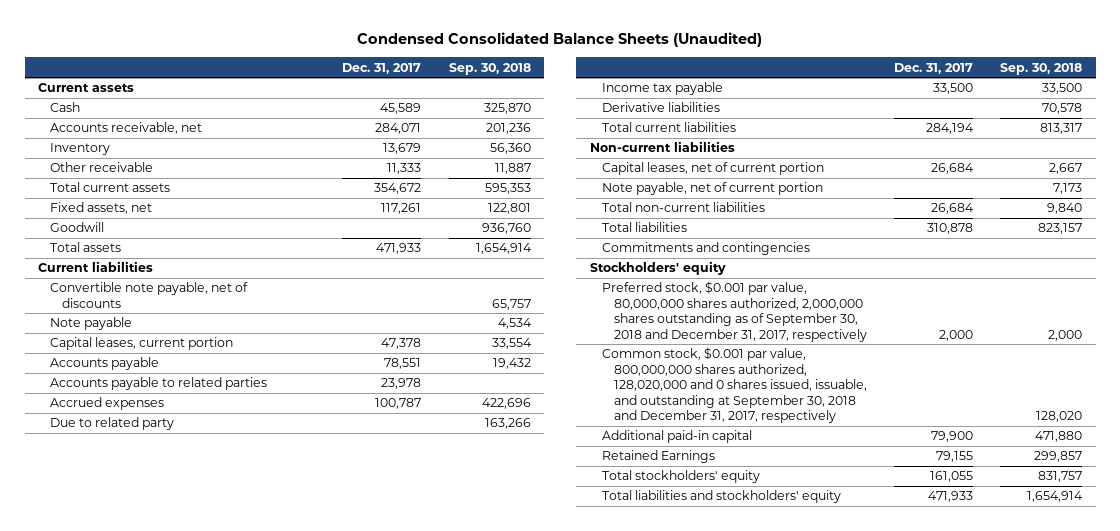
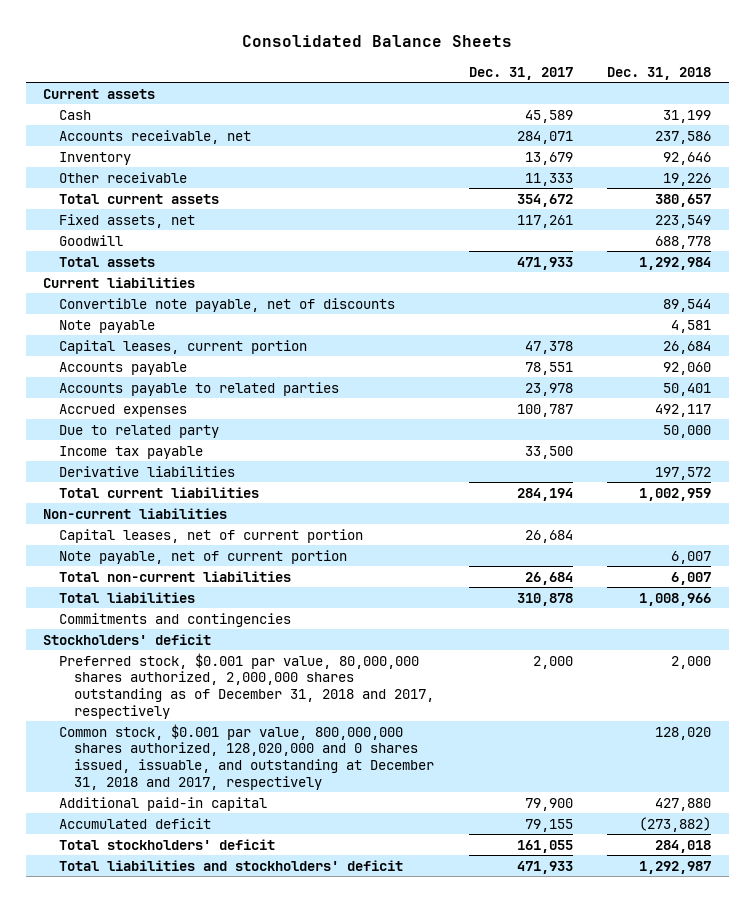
[357,32,763,48] Condensed Consolidated Balance Sheets (Unaudited) -> [242,35,513,48] Consolidated Balance Sheets
[448,62,531,75] Sep. 30, 2018 -> none
none -> [607,66,712,80] Dec. 31, 2018
[589,261,726,276] Stockholders' equity -> [43,633,212,645] Stockholders' deficit
[601,281,867,342] Preferred stock, $0.001 par value, 80,000,000 shares authorized, 2,000,000 shares outstanding as of September 30, 2018 and December 31, 2017, respectively -> [58,652,435,719] Preferred stock, $0.001 par value, 80,000,000 shares authorized, 2,000,000 shares outstanding as of December 31, 2018 and 2017, respectively
[601,347,867,424] Common stock, $0.001 par value, 800,000,000 shares authorized, 128,020,000 and 0 shares issued, issuable, and outstanding at September 30, 2018 and December 31, 2017, respectively -> [58,723,435,790] Common stock, $0.001 par value, 800,000,000 shares authorized, 128,020,000 and 0 shares issued, issuable, and outstanding at December 31, 2018 and 2017, respectively
[601,450,715,464] Retained Earnings -> [58,817,211,829] Accumulated deficit
[601,470,760,484] Total stockholders' equity -> [58,838,275,850] Total stockholders' deficit
[601,490,841,504] Total liabilities and stockholders' equity -> [58,859,403,871] Total liabilities and stockholders' deficit

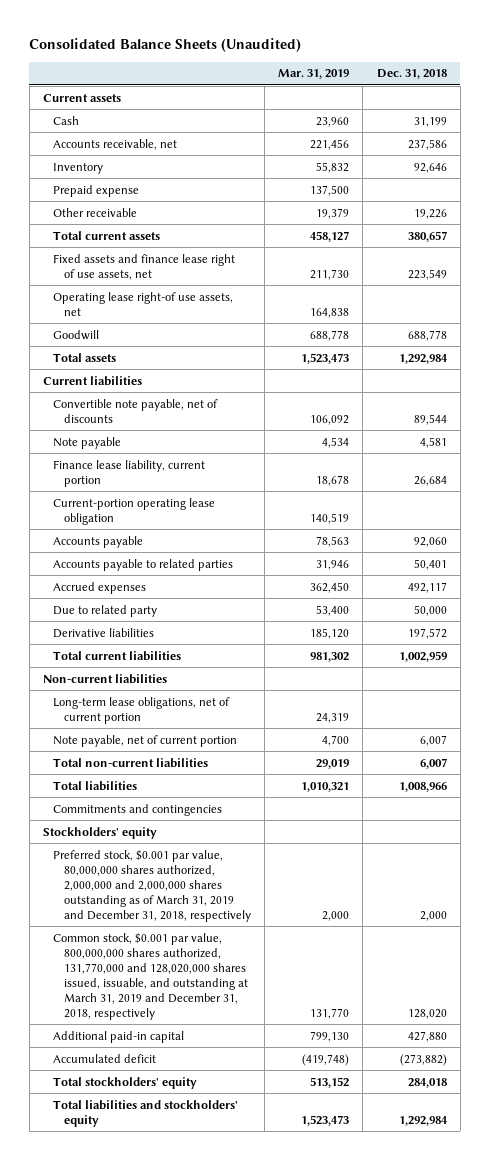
[242,35,513,48] Consolidated Balance Sheets -> [29,37,302,52] Consolidated Balance Sheets (Unaudited)
[468,66,573,80] Dec. 31, 2017 -> none
none -> [278,69,350,80] Mar. 31, 2019
none -> [53,184,140,197] Prepaid expense
[58,213,195,228] Fixed assets, net -> [53,253,236,280] Fixed assets and finance lease right of use assets, net
none -> [53,291,234,316] Operating lease right-of use assets, net
[58,339,307,354] Capital leases, current portion -> [53,459,206,487] Finance lease liability, current portion
none -> [53,497,216,525] Current-portion operating lease obligation
[58,445,203,459] Income tax payable -> none
[58,528,363,543] Capital leases, net of current portion -> none
none -> [53,696,231,724] Long-term lease obligations, net of current portion
[43,633,212,645] Stockholders' deficit -> [42,826,157,839] Stockholders' equity
[58,652,435,719] Preferred stock, $0.001 par value, 80,000,000 shares authorized, 2,000,000 shares outstanding as of December 31, 2018 and 2017, respectively -> [53,849,251,922] Preferred stock, $0.001 par value, 80,000,000 shares authorized, 2,000,000 and 2,000,000 shares outstanding as of March 31, 2019 and December 31, 2018, respectively
[58,723,435,790] Common stock, $0.001 par value, 800,000,000 shares authorized, 128,020,000 and 0 shares issued, issuable, and outstanding at December 31, 2018 and 2017, respectively -> [53,932,248,1020] Common stock, $0.001 par value, 800,000,000 shares authorized, 131,770,000 and 128,020,000 shares issued, issuable, and outstanding at March 31, 2019 and December 31, 2018, respectively
[58,838,275,850] Total stockholders' deficit -> [53,1076,198,1089] Total stockholders' equity
[58,859,403,871] Total liabilities and stockholders' deficit -> [53,1099,239,1127] Total liabilities and stockholders' equity
[639,860,712,874] 1,292,987 -> [398,1115,448,1126] 1,292,984

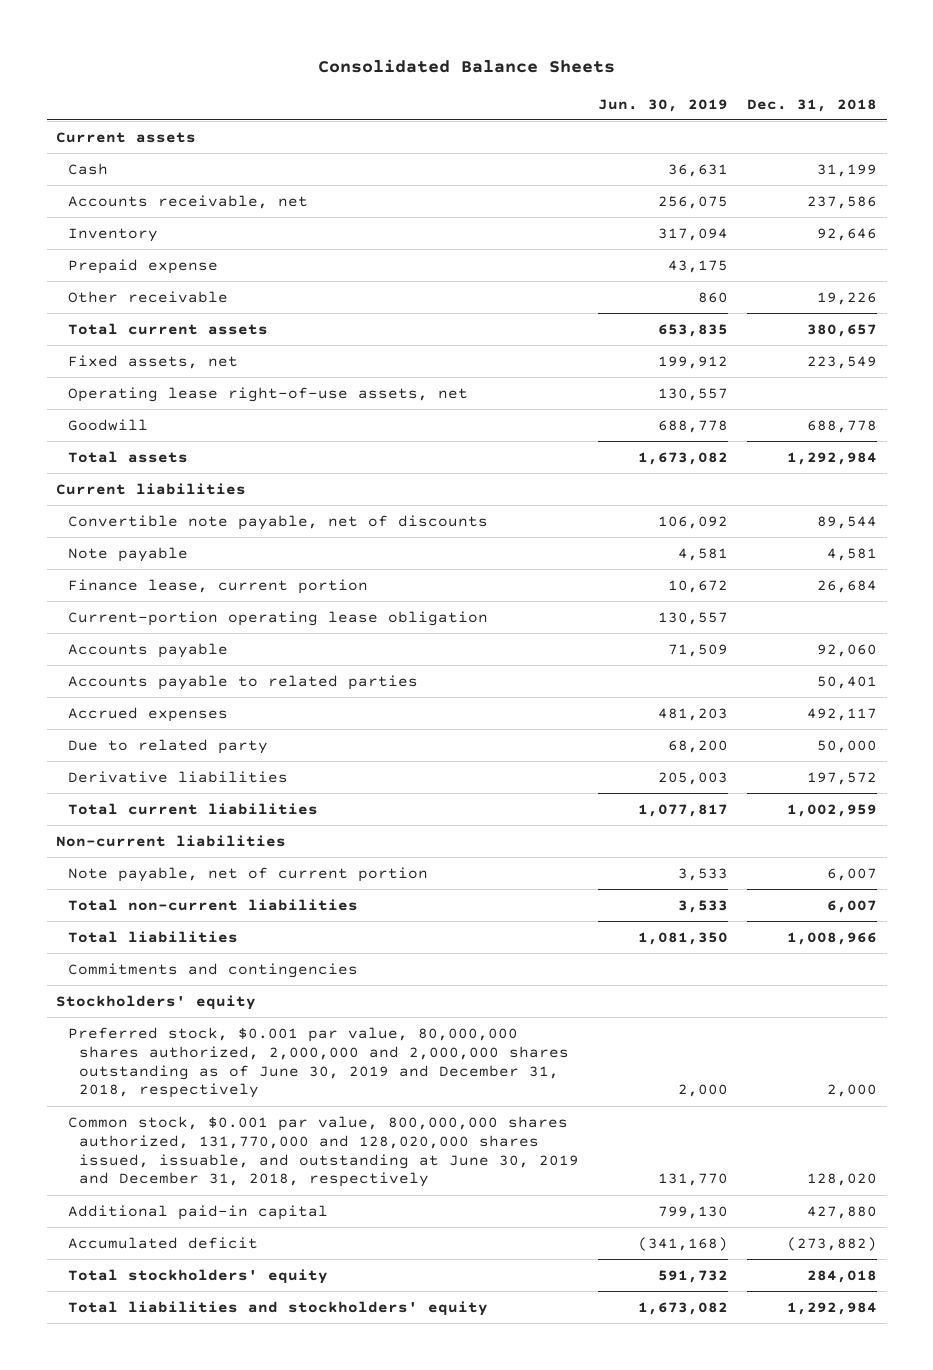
[29,37,302,52] Consolidated Balance Sheets (Unaudited) -> [317,58,615,73] Consolidated Balance Sheets
[278,69,350,80] Mar. 31, 2019 -> none
none -> [598,98,729,112] Jun. 30, 2019
[53,253,236,280] Fixed assets and finance lease right of use assets, net -> [67,354,238,369] Fixed assets, net
[53,291,234,316] Operating lease right-of use assets, net -> [67,386,468,402] Operating lease right-of-use assets, net
[53,459,206,487] Finance lease liability, current portion -> [67,578,368,594] Finance lease, current portion
[53,696,231,724] Long-term lease obligations, net of current portion -> none
[53,849,251,922] Preferred stock, $0.001 par value, 80,000,000 shares authorized, 2,000,000 and 2,000,000 shares outstanding as of March 31, 2019 and December 31, 2018, respectively -> [67,1026,569,1099] Preferred stock, $0.001 par value, 80,000,000 shares authorized, 2,000,000 and 2,000,000 shares outstanding as of June 30, 2019 and December 31, 2018, respectively
[53,932,248,1020] Common stock, $0.001 par value, 800,000,000 shares authorized, 131,770,000 and 128,020,000 shares issued, issuable, and outstanding at March 31, 2019 and December 31, 2018, respectively -> [67,1115,579,1188] Common stock, $0.001 par value, 800,000,000 shares authorized, 131,770,000 and 128,020,000 shares issued, issuable, and outstanding at June 30, 2019 and December 31, 2018, respectively

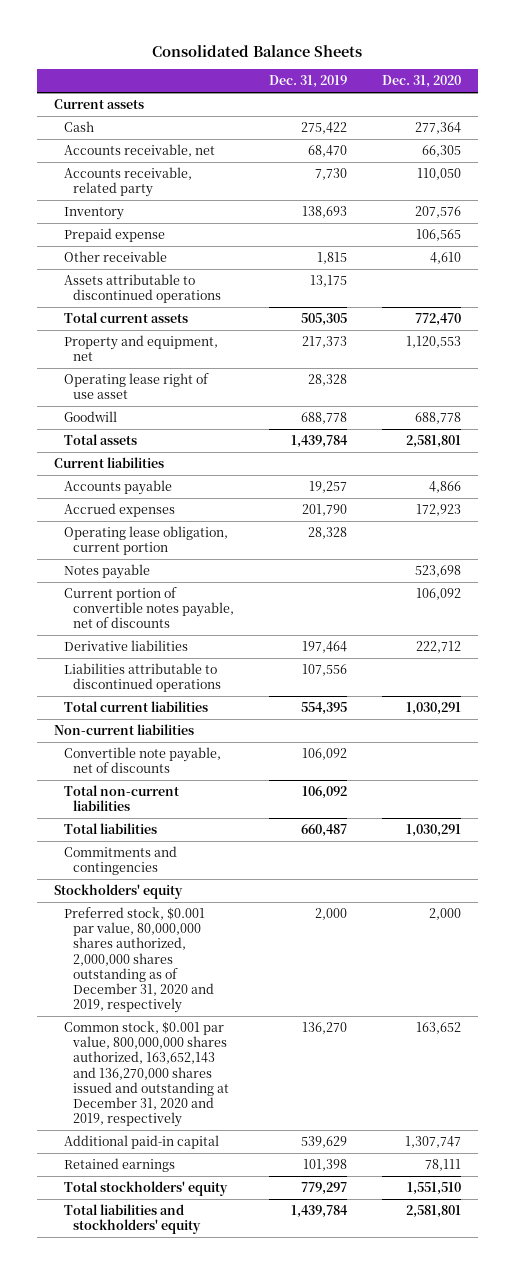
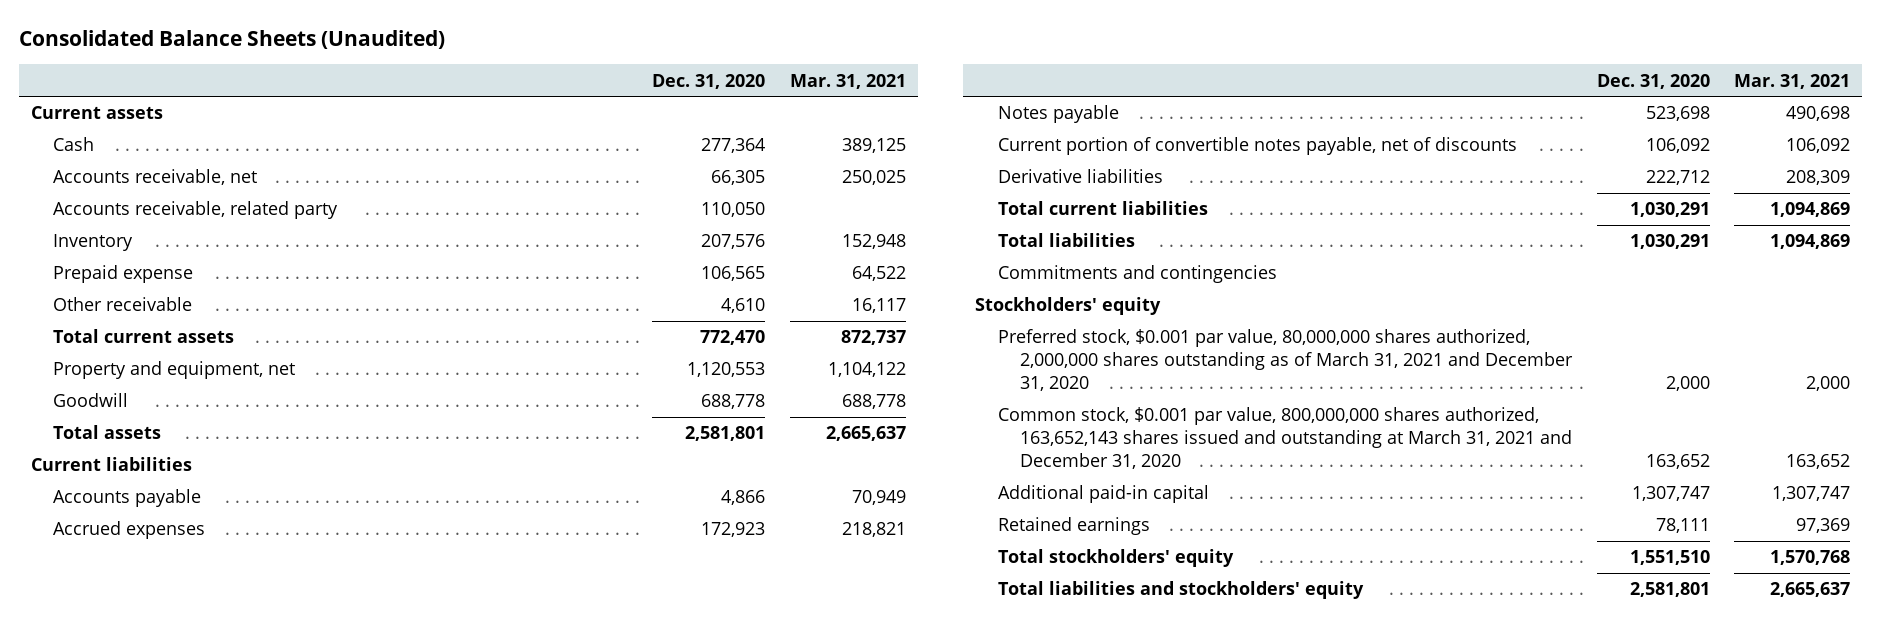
[152,44,363,57] Consolidated Balance Sheets -> [18,30,445,50] Consolidated Balance Sheets (Unaudited)
[269,75,348,89] Dec. 31, 2019 -> none
none -> [789,73,906,89] Mar. 31, 2021
[63,274,222,304] Assets attributable to discontinued operations -> none
[63,373,209,400] Operating lease right of use asset -> none
[63,526,228,556] Operating lease obligation, current portion -> none
[63,663,222,693] Liabilities attributable to discontinued operations -> none
[54,724,195,736] Non-current liabilities -> none
[63,747,221,774] Convertible note payable, net of discounts -> none
[63,785,179,812] Total non-current liabilities -> none
[63,907,215,1014] Preferred stock, $0.001 par value, 80,000,000 shares authorized, 2,000,000 shares outstanding as of December 31, 2020 and 2019, respectively -> [997,329,1573,391] Preferred stock, $0.001 par value, 80,000,000 shares authorized, 2,000,000 shares outstanding as of March 31, 2021 and December 31, 2020
[63,1021,230,1128] Common stock, $0.001 par value, 800,000,000 shares authorized, 163,652,143 and 136,270,000 shares issued and outstanding at December 31, 2020 and 2019, respectively -> [997,407,1572,469] Common stock, $0.001 par value, 800,000,000 shares authorized, 163,652,143 shares issued and outstanding at March 31, 2021 and December 31, 2020

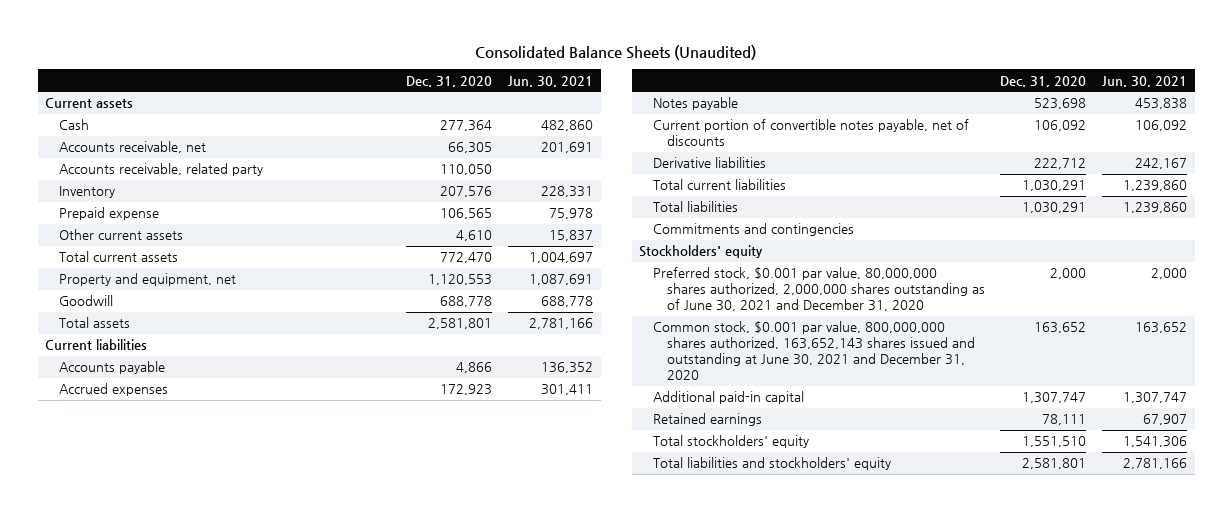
[789,73,906,89] Mar. 31, 2021 -> none
none -> [507,75,593,87] Jun. 30, 2021
[53,297,193,312] Other receivable -> [59,229,184,241] Other current assets
[997,329,1573,391] Preferred stock, $0.001 par value, 80,000,000 shares authorized, 2,000,000 shares outstanding as of March 31, 2021 and December 31, 2020 -> [652,267,985,312] Preferred stock, $0.001 par value, 80,000,000 shares authorized, 2,000,000 shares outstanding as of June 30, 2021 and December 31, 2020
[997,407,1572,469] Common stock, $0.001 par value, 800,000,000 shares authorized, 163,652,143 shares issued and outstanding at March 31, 2021 and December 31, 2020 -> [652,321,975,381] Common stock, $0.001 par value, 800,000,000 shares authorized, 163,652,143 shares issued and outstanding at June 30, 2021 and December 31, 2020

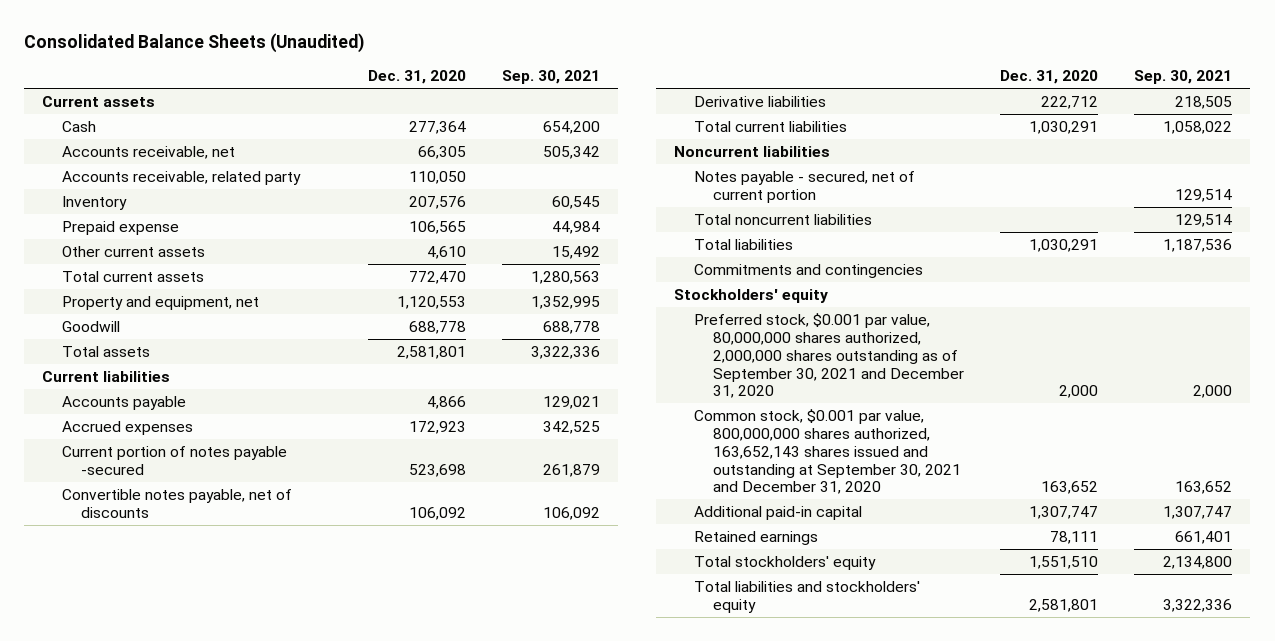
[507,75,593,87] Jun. 30, 2021 -> none
none -> [502,70,601,85] Sep. 30, 2021
[652,97,738,111] Notes payable -> [61,445,287,475] Current portion of notes payable -secured
[652,119,969,147] Current portion of convertible notes payable, net of discounts -> [61,488,292,518] Convertible notes payable, net of discounts
none -> [674,145,831,157] Noncurrent liabilities
none -> [693,170,915,203] Notes payable - secured, net of current portion
none -> [693,213,872,225] Total noncurrent liabilities
[652,267,985,312] Preferred stock, $0.001 par value, 80,000,000 shares authorized, 2,000,000 shares outstanding as of June 30, 2021 and December 31, 2020 -> [693,312,964,399] Preferred stock, $0.001 par value, 80,000,000 shares authorized, 2,000,000 shares outstanding as of September 30, 2021 and December 31, 2020
[652,321,975,381] Common stock, $0.001 par value, 800,000,000 shares authorized, 163,652,143 shares issued and outstanding at June 30, 2021 and December 31, 2020 -> [693,408,961,495] Common stock, $0.001 par value, 800,000,000 shares authorized, 163,652,143 shares issued and outstanding at September 30, 2021 and December 31, 2020

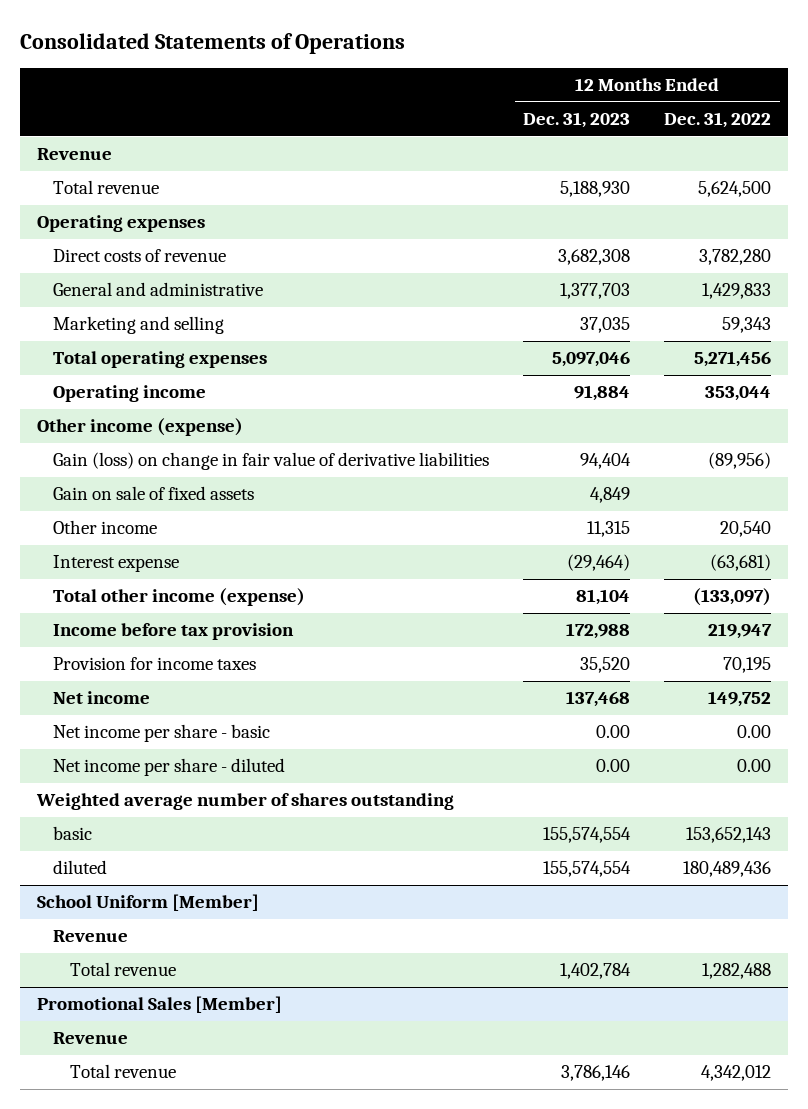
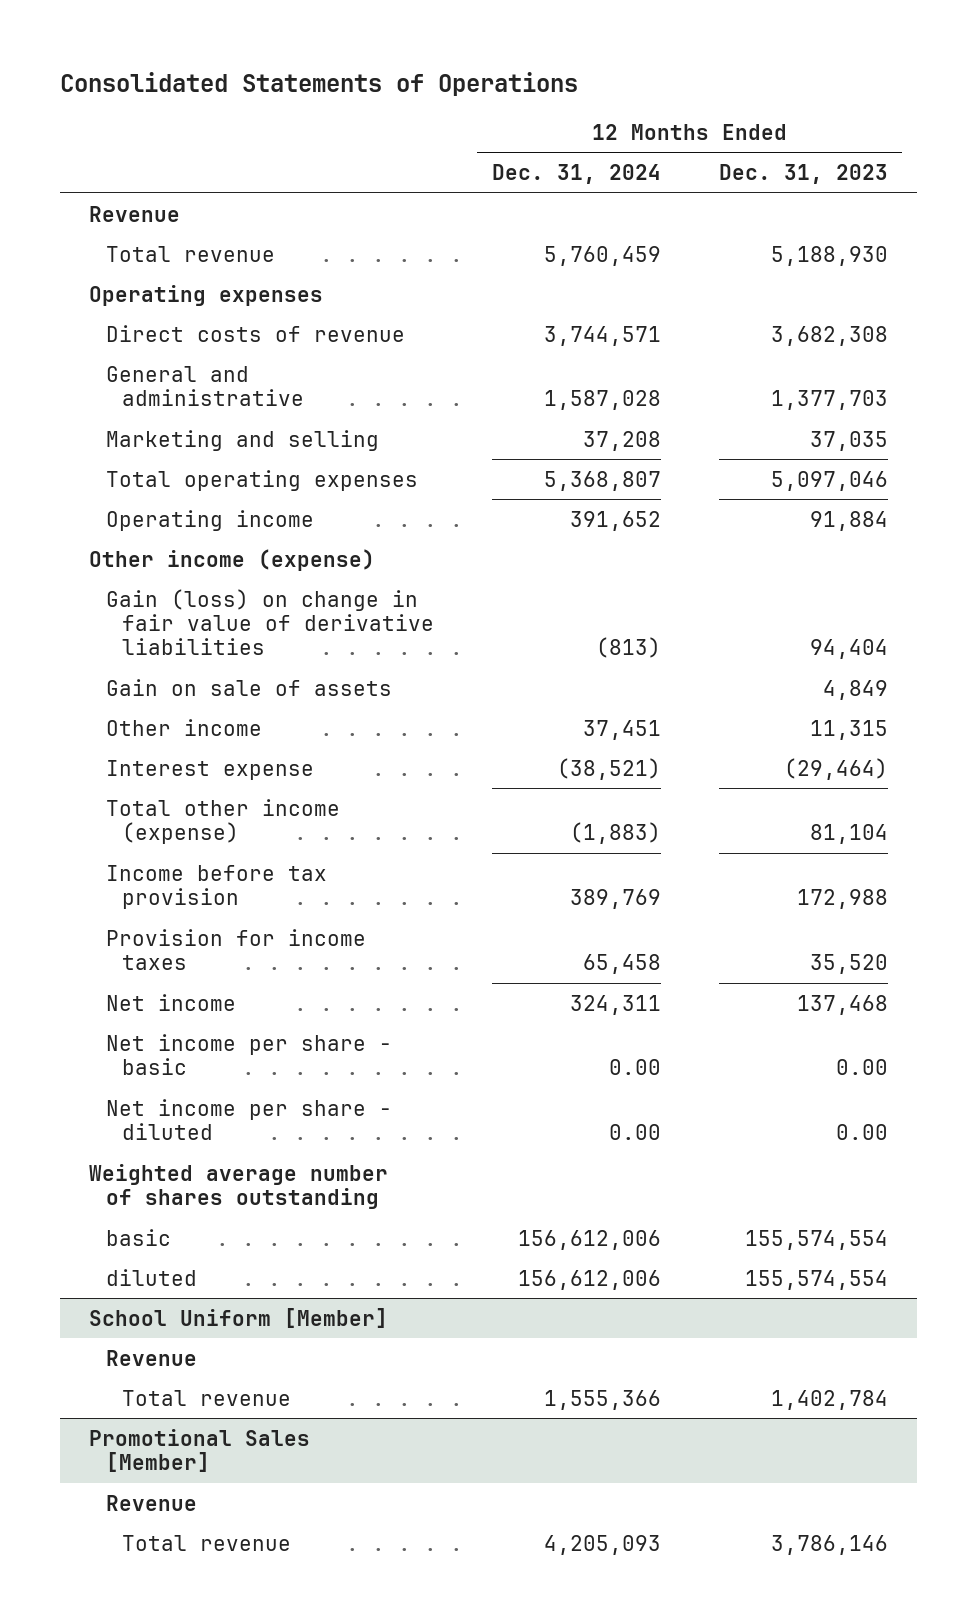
[664,112,772,129] Dec. 31, 2022 -> none
none -> [491,164,661,185] Dec. 31, 2024
[53,486,255,501] Gain on sale of fixed assets -> [105,678,392,696] Gain on sale of assets

